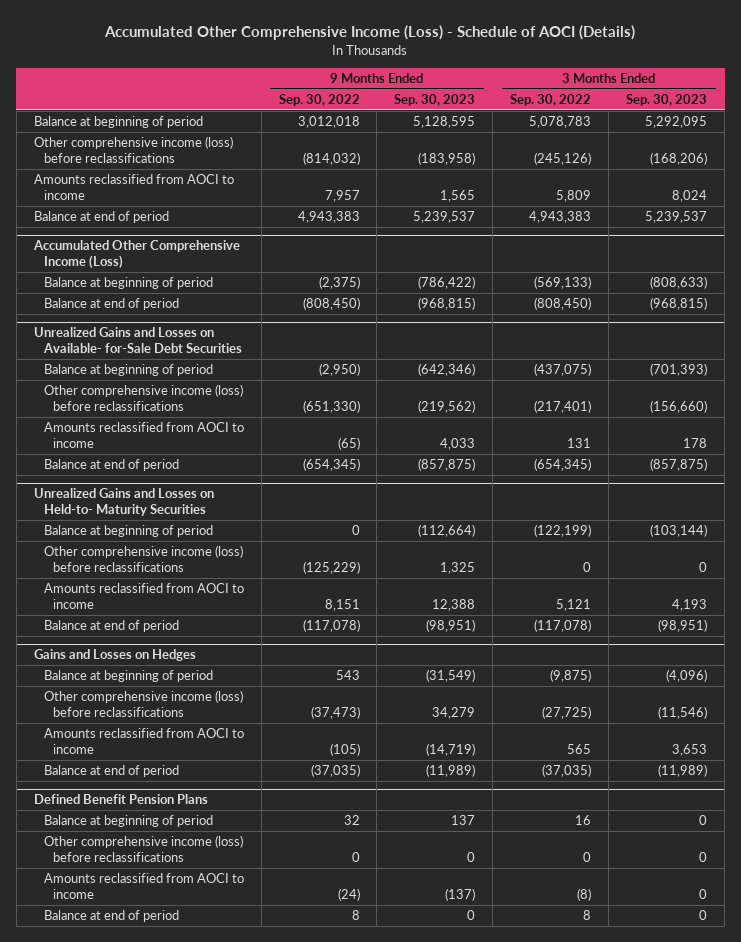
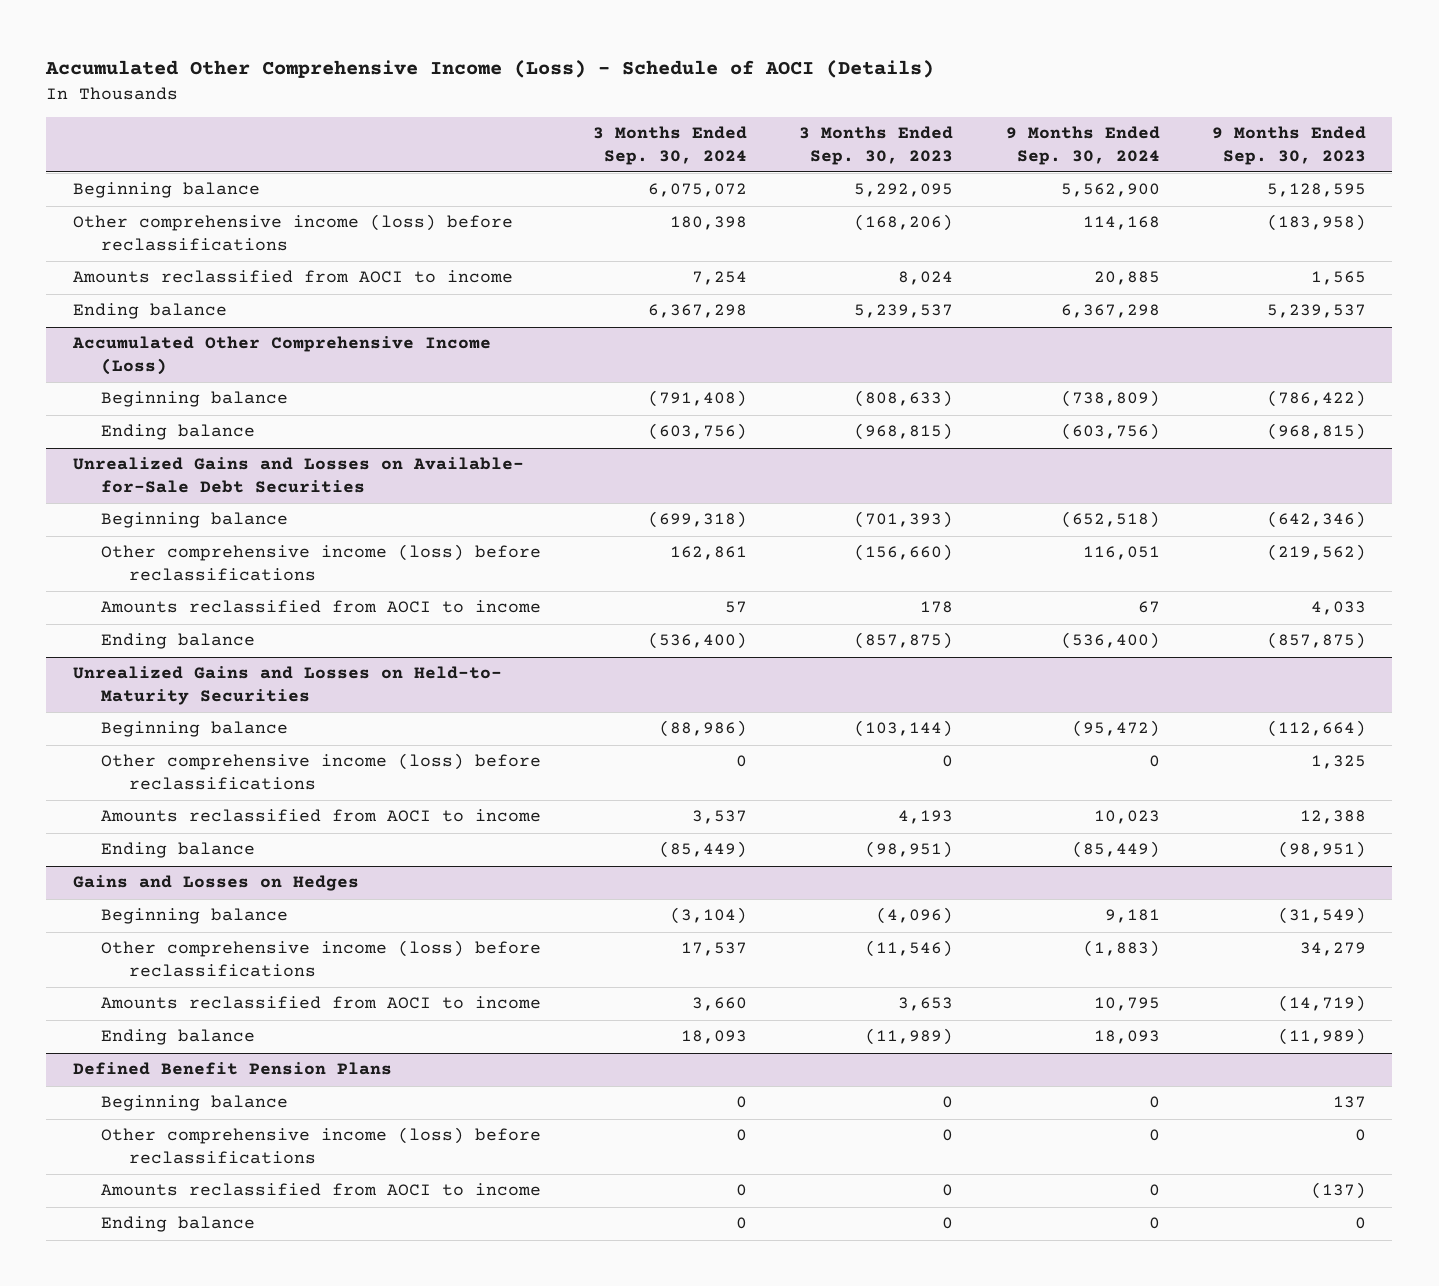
[278,94,360,107] Sep. 30, 2022 -> none
[510,94,592,107] Sep. 30, 2022 -> none
none -> [593,126,748,165] 3 Months Ended Sep. 30, 2024
none -> [1005,126,1160,165] 9 Months Ended Sep. 30, 2024
[33,116,203,129] Balance at beginning of period -> [72,182,260,199] Beginning balance
[33,211,169,224] Balance at end of period -> [72,303,227,320] Ending balance
[43,277,213,290] Balance at beginning of period -> [100,391,288,408] Beginning balance
[43,298,179,311] Balance at end of period -> [100,424,255,441] Ending balance
[43,364,213,377] Balance at beginning of period -> [100,512,288,529] Beginning balance
[43,459,179,472] Balance at end of period -> [100,633,255,650] Ending balance
[43,525,213,538] Balance at beginning of period -> [100,721,288,738] Beginning balance
[43,620,179,633] Balance at end of period -> [100,842,255,859] Ending balance
[43,670,213,683] Balance at beginning of period -> [100,908,288,925] Beginning balance
[43,765,179,778] Balance at end of period -> [100,1029,255,1046] Ending balance
[43,815,213,828] Balance at beginning of period -> [100,1095,288,1112] Beginning balance
[43,910,179,923] Balance at end of period -> [100,1216,255,1233] Ending balance

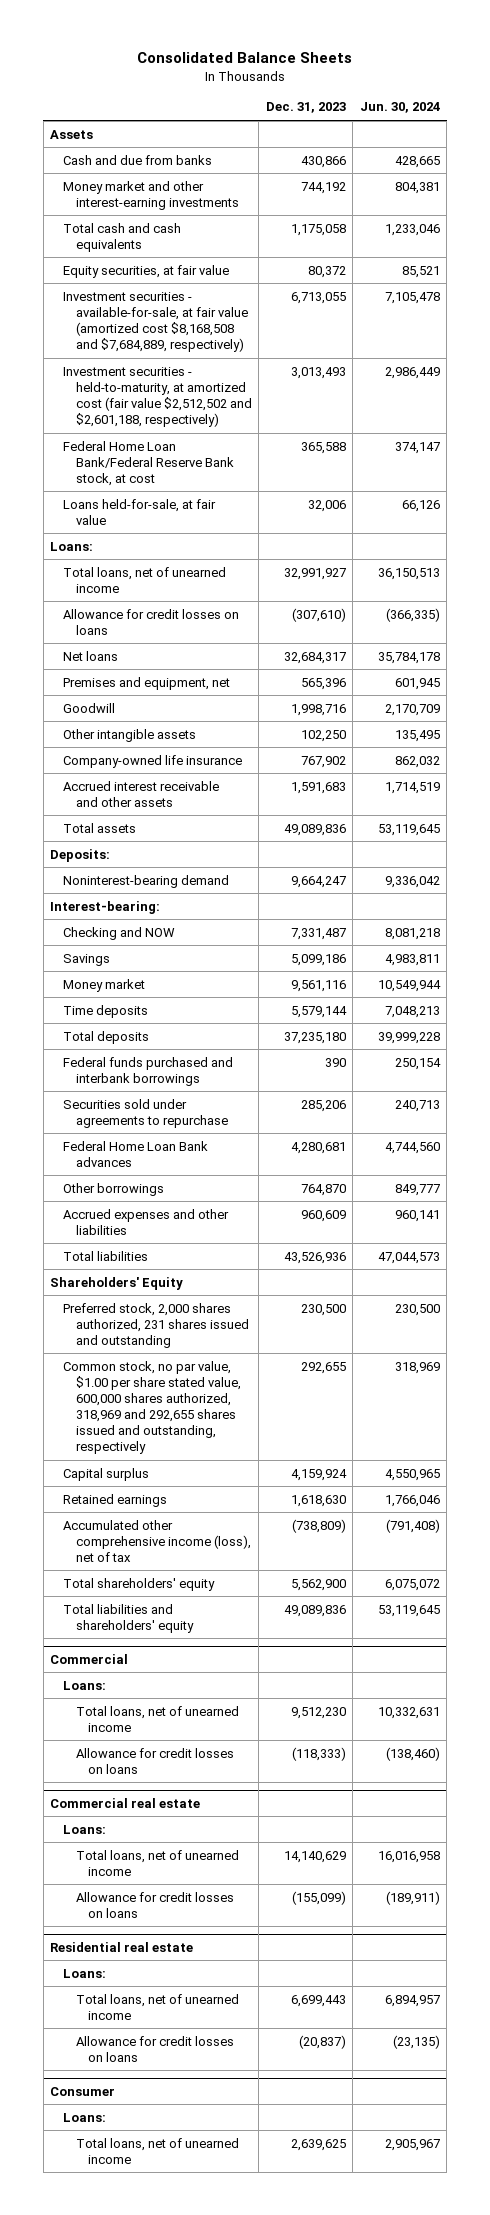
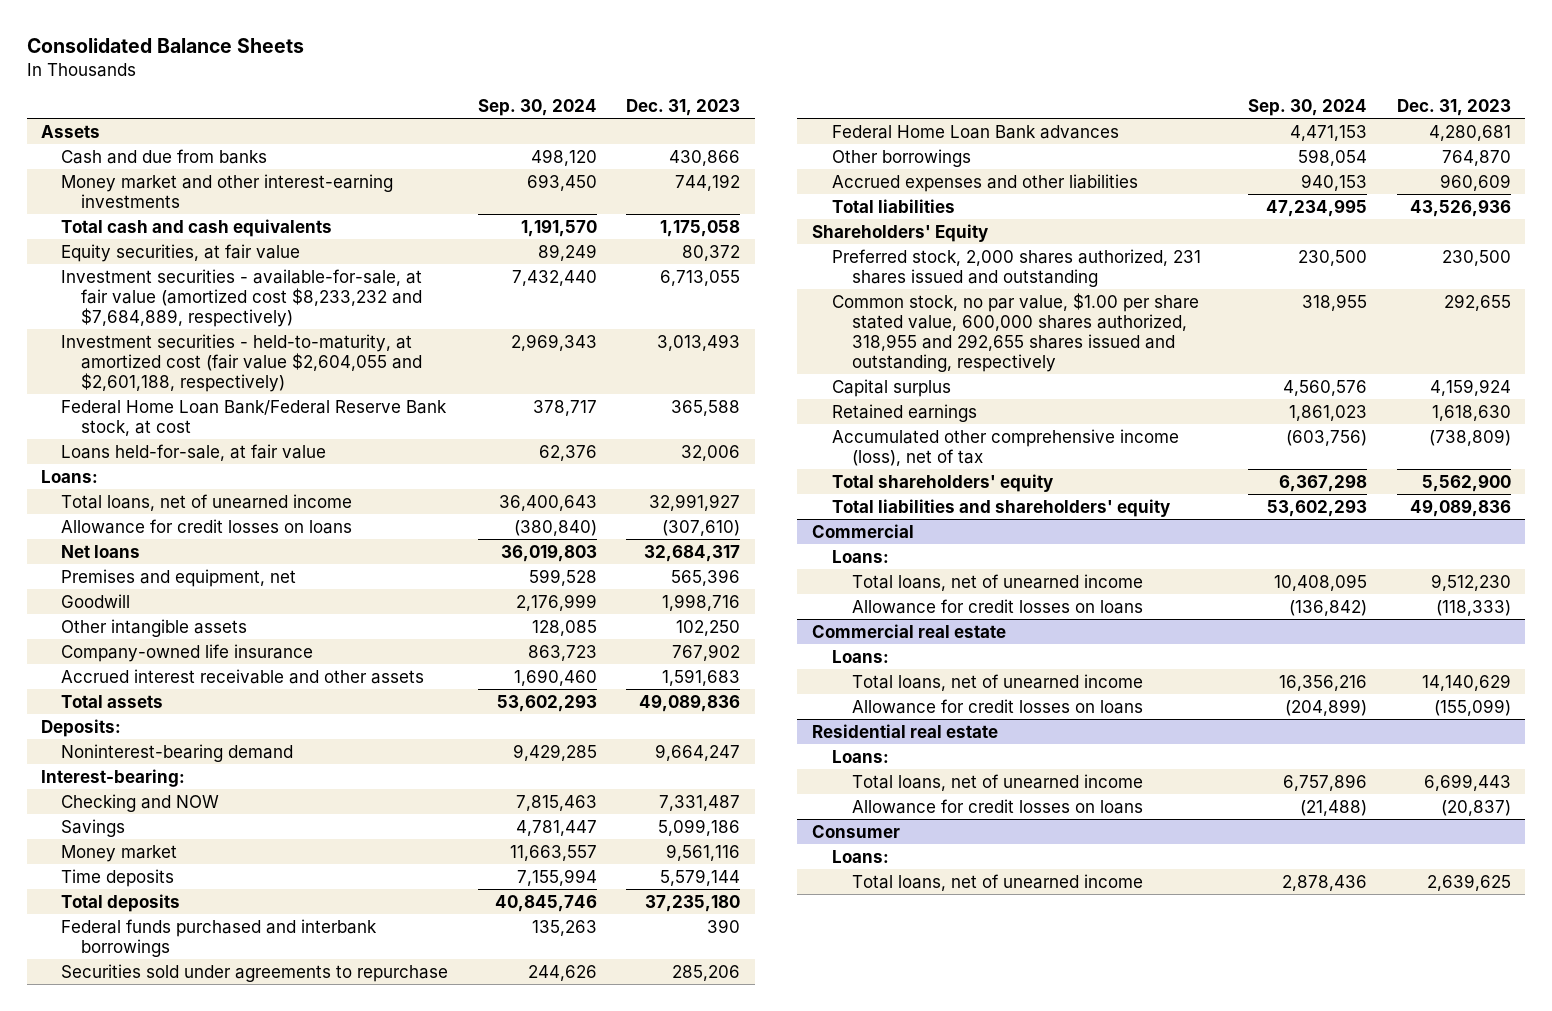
[359,102,440,114] Jun. 30, 2024 -> none
none -> [477,99,597,117] Sep. 30, 2024
[63,291,248,353] Investment securities - available-for-sale, at fair value (amortized cost $8,168,508 and $7,684,889, respectively) -> [61,268,423,327] Investment securities - available-for-sale, at fair value (amortized cost $8,233,232 and $7,684,889, respectively)
[63,366,252,428] Investment securities - held-to-maturity, at amortized cost (fair value $2,512,502 and $2,601,188, respectively) -> [61,333,422,392] Investment securities - held-to-maturity, at amortized cost (fair value $2,604,055 and $2,601,188, respectively)
[63,1360,241,1455] Common stock, no par value, $1.00 per share stated value, 600,000 shares authorized, 318,969 and 292,655 shares issued and outstanding, respectively -> [831,292,1199,372] Common stock, no par value, $1.00 per share stated value, 600,000 shares authorized, 318,955 and 292,655 shares issued and outstanding, respectively

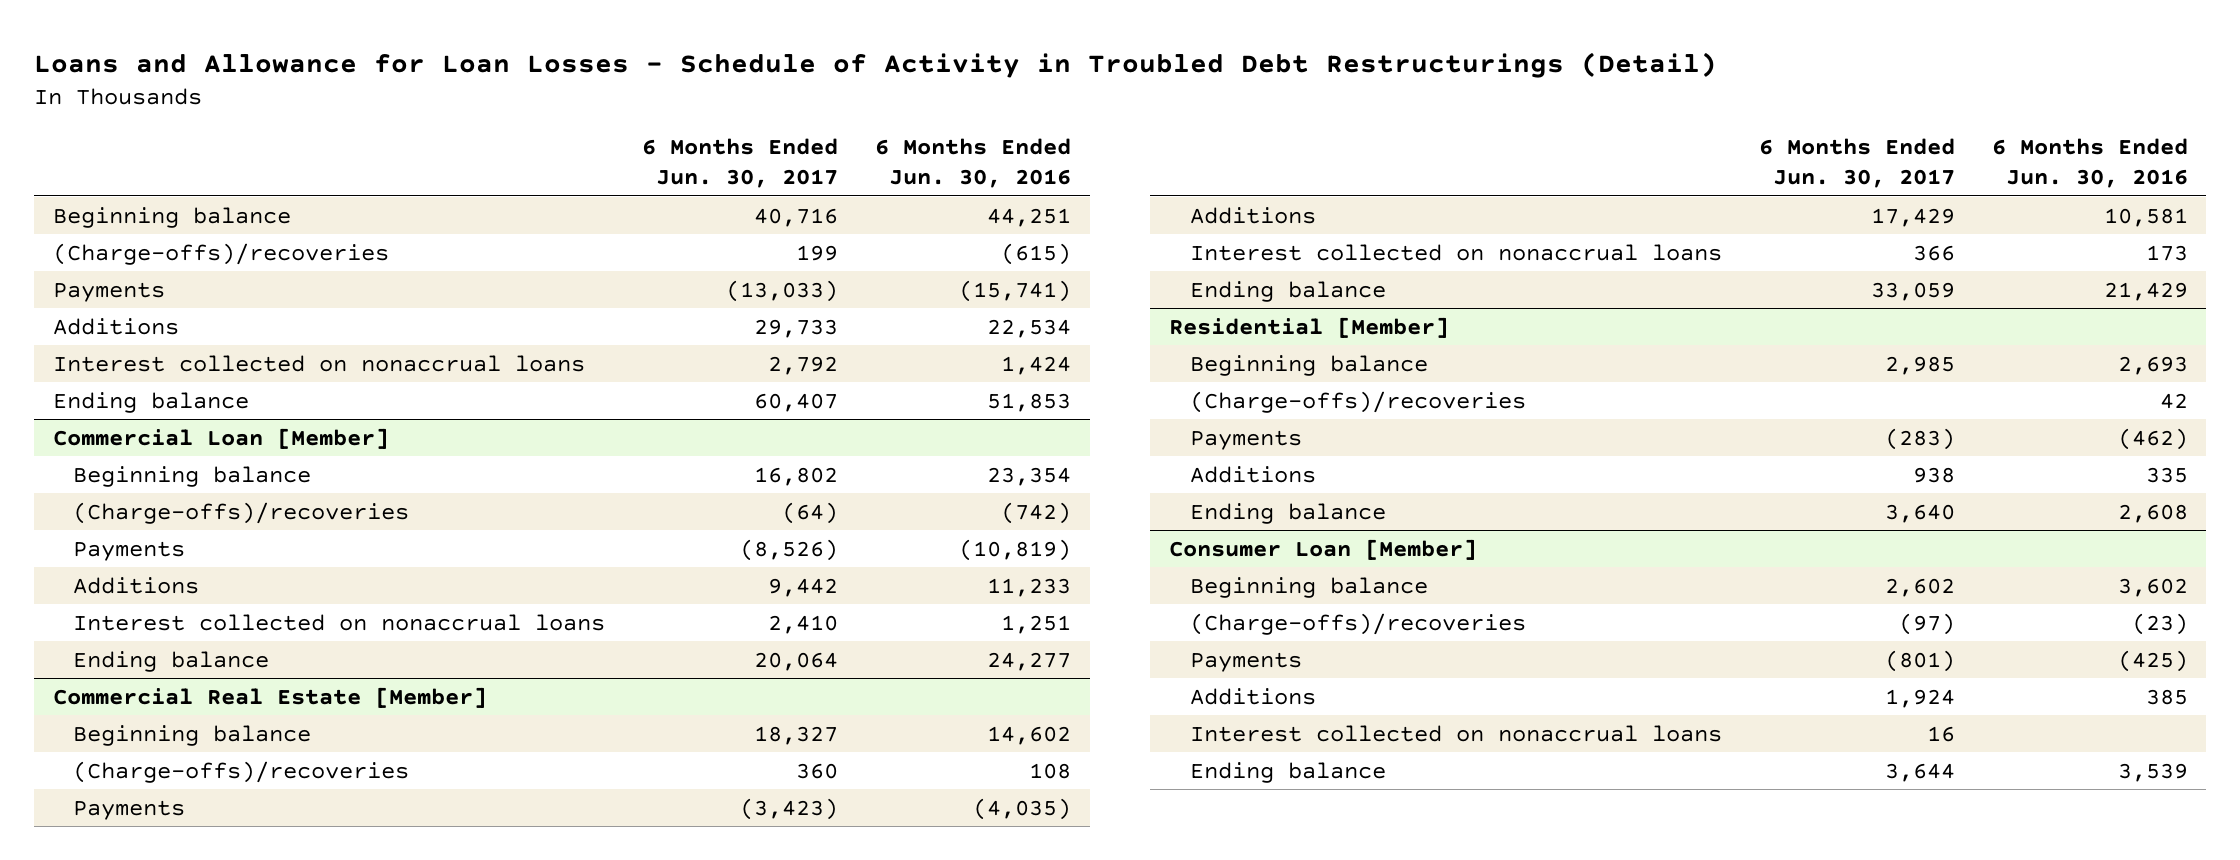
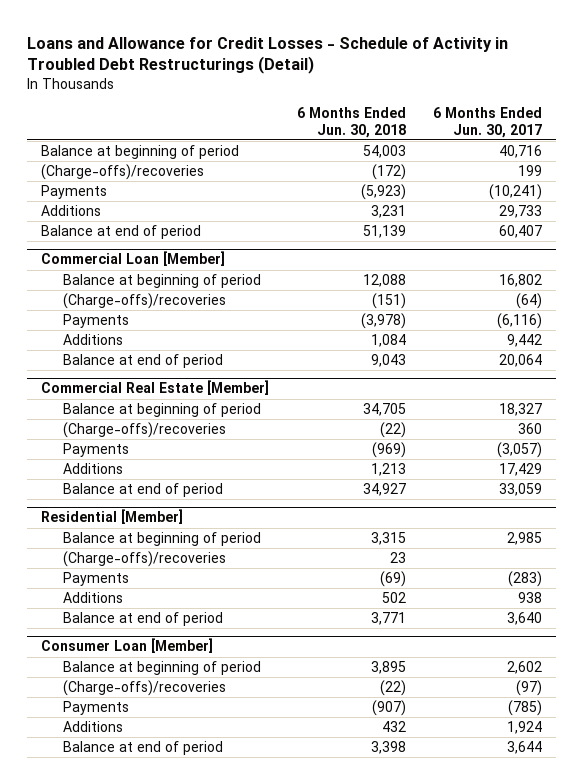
[34,51,1718,78] Loans and Allowance for Loan Losses - Schedule of Activity in Troubled Debt Restructurings (Detail) -> [27,36,509,75] Loans and Allowance for Credit Losses - Schedule of Activity in Troubled Debt Restructurings (Detail)
[875,138,1072,189] 6 Months Ended Jun. 30, 2016 -> none
none -> [296,107,406,138] 6 Months Ended Jun. 30, 2018
[52,206,291,228] Beginning balance -> [41,145,240,160] Balance at beginning of period
[726,279,839,302] (13,033) -> [489,184,543,201] (10,241)
[52,354,585,372] Interest collected on nonaccrual loans -> none
[52,391,249,413] Ending balance -> [41,225,202,240] Balance at end of period
[73,465,312,487] Beginning balance -> [62,274,261,289] Balance at beginning of period
[740,538,839,561] (8,526) -> [497,313,543,330] (6,116)
[73,613,606,631] Interest collected on nonaccrual loans -> none
[73,650,270,672] Ending balance -> [62,354,223,369] Balance at end of period
[73,724,312,746] Beginning balance -> [62,403,261,418] Balance at beginning of period
[740,797,839,820] (3,423) -> [497,442,543,459] (3,057)
[1189,243,1722,261] Interest collected on nonaccrual loans -> none
[1189,280,1386,302] Ending balance -> [62,483,223,498] Balance at end of period
[1189,354,1428,376] Beginning balance -> [62,532,261,547] Balance at beginning of period
[1189,502,1386,524] Ending balance -> [62,612,223,627] Balance at end of period
[1189,576,1428,598] Beginning balance -> [62,661,261,676] Balance at beginning of period
[1884,649,1955,672] (801) -> [508,700,543,717] (785)
[1189,724,1722,742] Interest collected on nonaccrual loans -> none
[1189,761,1386,783] Ending balance -> [62,741,223,756] Balance at end of period

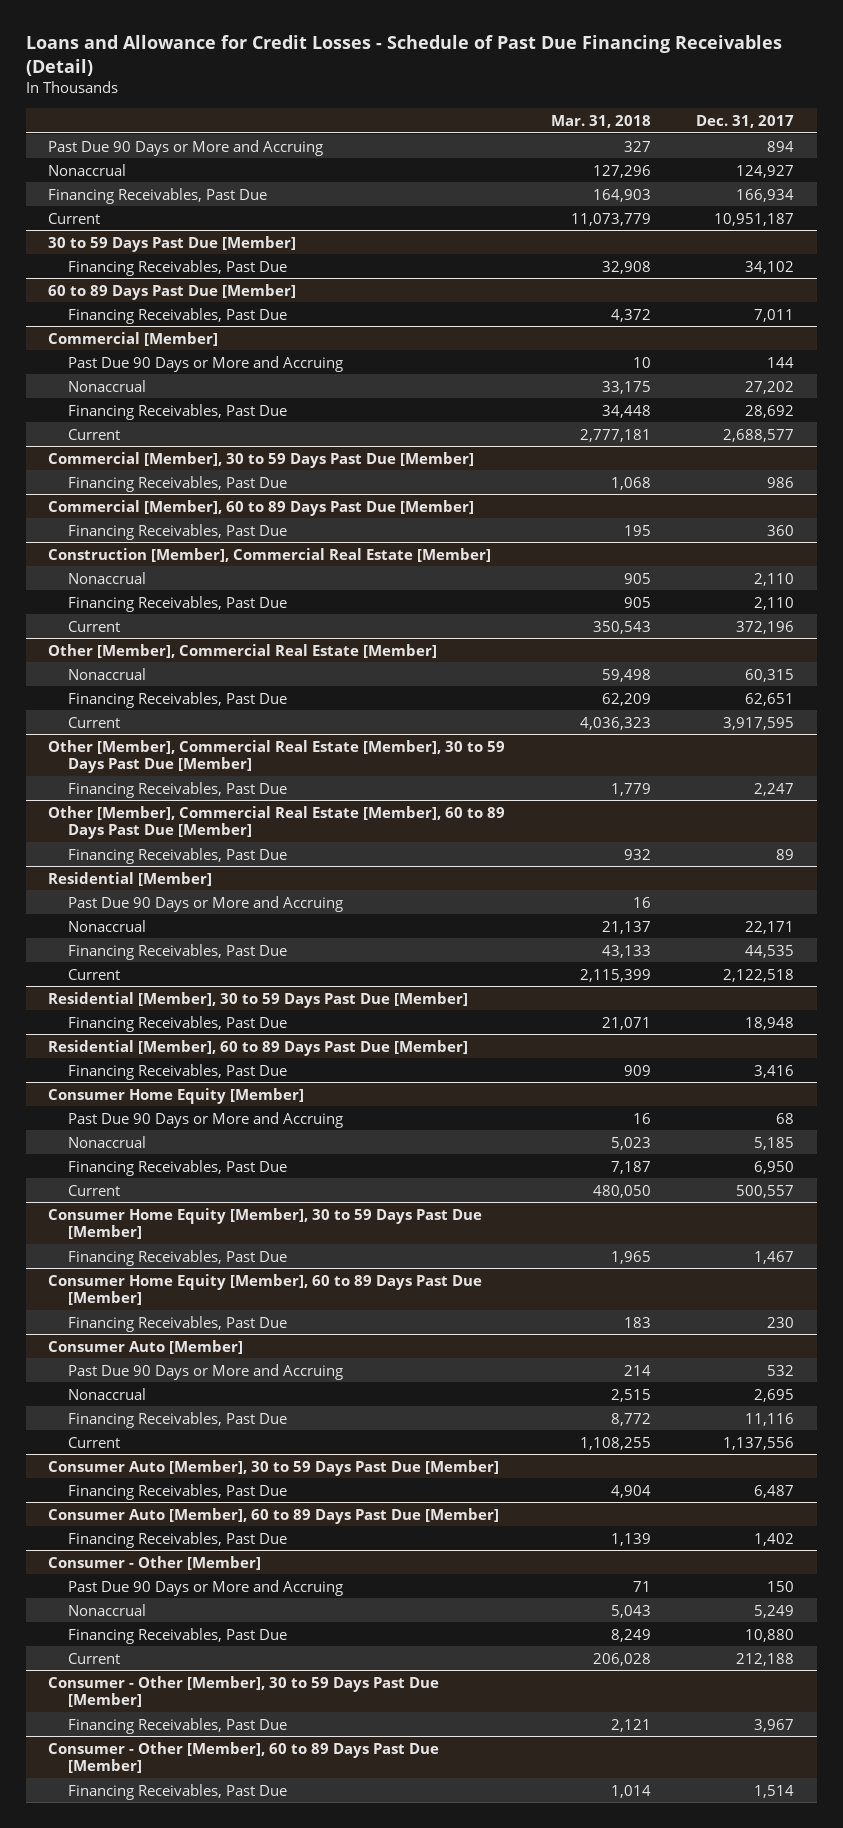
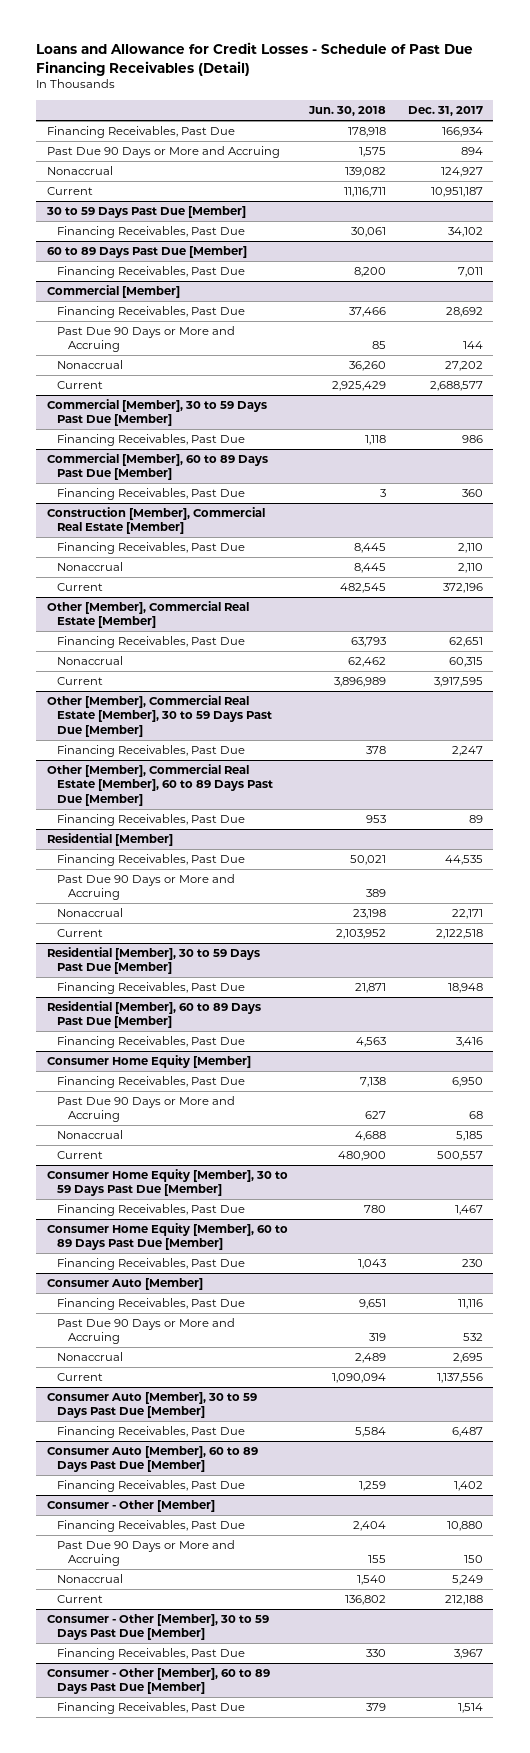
[550,114,651,128] Mar. 31, 2018 -> none
none -> [308,106,387,117] Jun. 30, 2018
[48,187,268,204] Financing Receivables, Past Due -> [46,126,235,139] Financing Receivables, Past Due
[68,403,288,420] Financing Receivables, Past Due -> [57,306,246,319] Financing Receivables, Past Due
[68,571,147,584] Nonaccrual -> [57,562,124,572] Nonaccrual
[68,667,147,680] Nonaccrual -> [57,656,124,666] Nonaccrual
[68,943,288,960] Financing Receivables, Past Due -> [57,854,246,867] Financing Receivables, Past Due
[68,1159,288,1176] Financing Receivables, Past Due -> [57,1076,246,1089] Financing Receivables, Past Due
[68,1411,288,1428] Financing Receivables, Past Due -> [57,1298,246,1311] Financing Receivables, Past Due
[68,1627,288,1644] Financing Receivables, Past Due -> [57,1520,246,1533] Financing Receivables, Past Due

